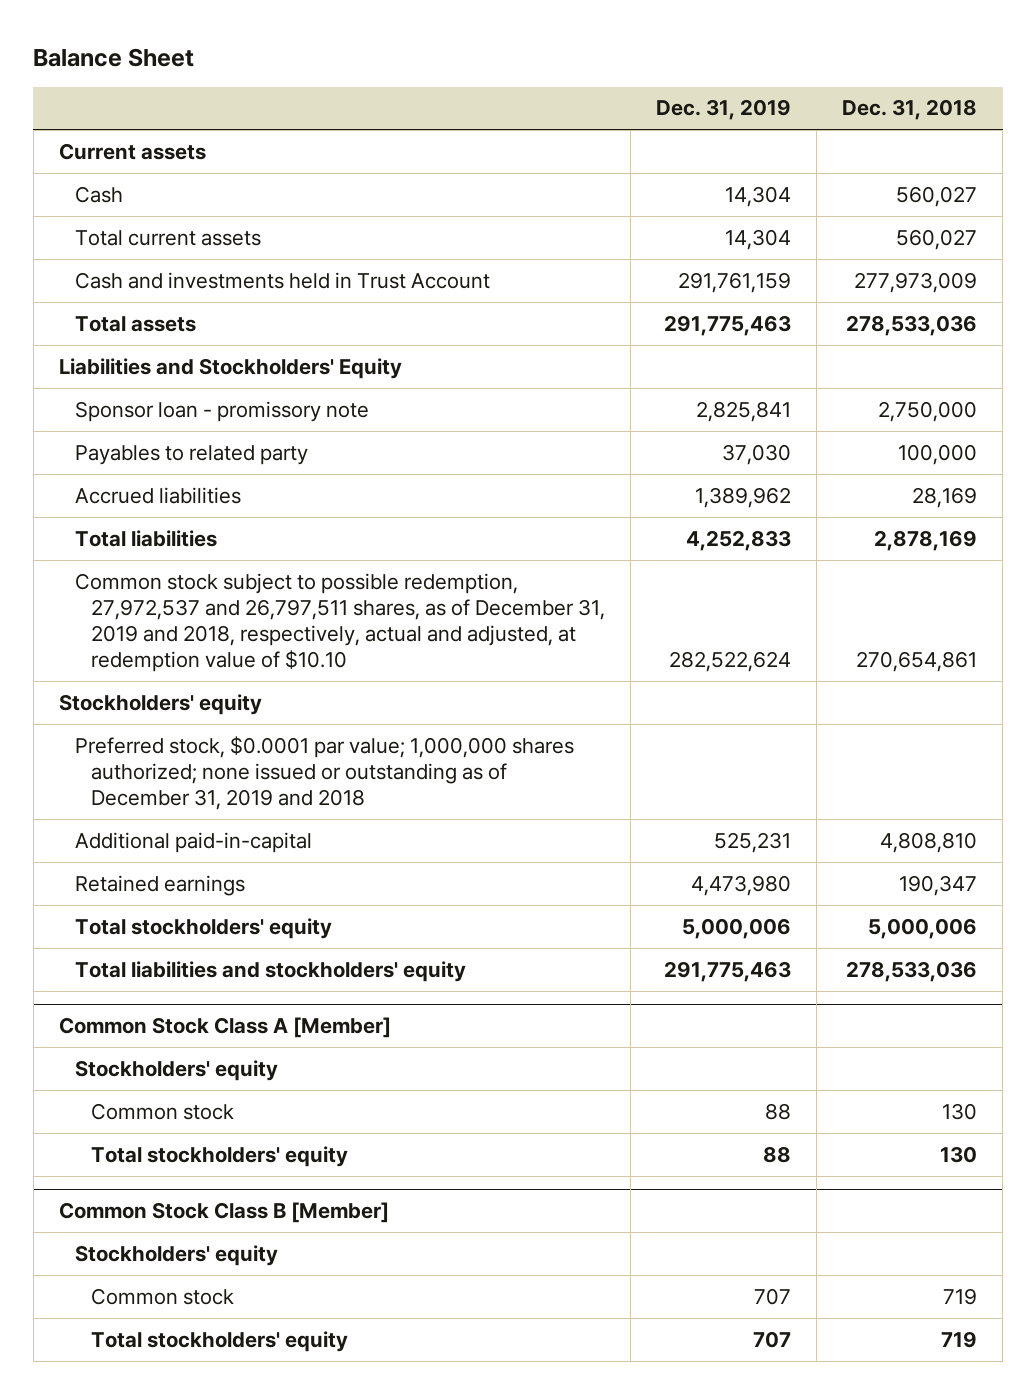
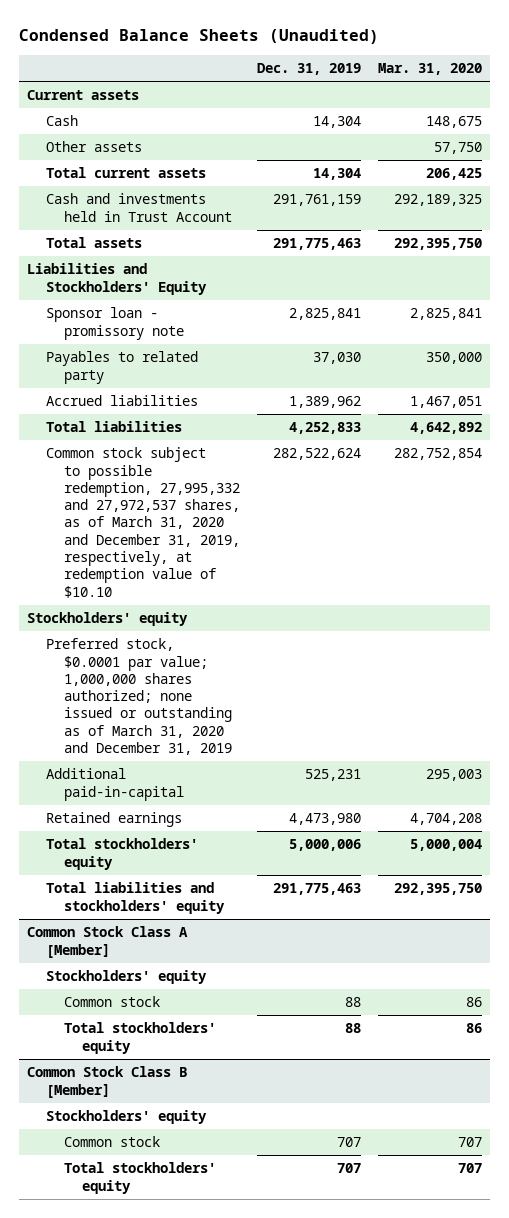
[33,47,195,67] Balance Sheet -> [18,28,379,44] Condensed Balance Sheets (Unaudited)
[842,99,978,121] Dec. 31, 2018 -> none
none -> [377,63,482,76] Mar. 31, 2020
none -> [45,141,142,153] Other assets
[74,572,605,672] Common stock subject to possible redemption, 27,972,537 and 26,797,511 shares, as of December 31, 2019 and 2018, respectively, actual and adjusted, at redemption value of $10.10 -> [45,447,240,598] Common stock subject to possible redemption, 27,995,332 and 27,972,537 shares, as of March 31, 2020 and December 31, 2019, respectively, at redemption value of $10.10
[74,735,574,810] Preferred stock, $0.0001 par value; 1,000,000 shares authorized; none issued or outstanding as of December 31, 2019 and 2018 -> [45,638,232,756] Preferred stock, $0.0001 par value; 1,000,000 shares authorized; none issued or outstanding as of March 31, 2020 and December 31, 2019

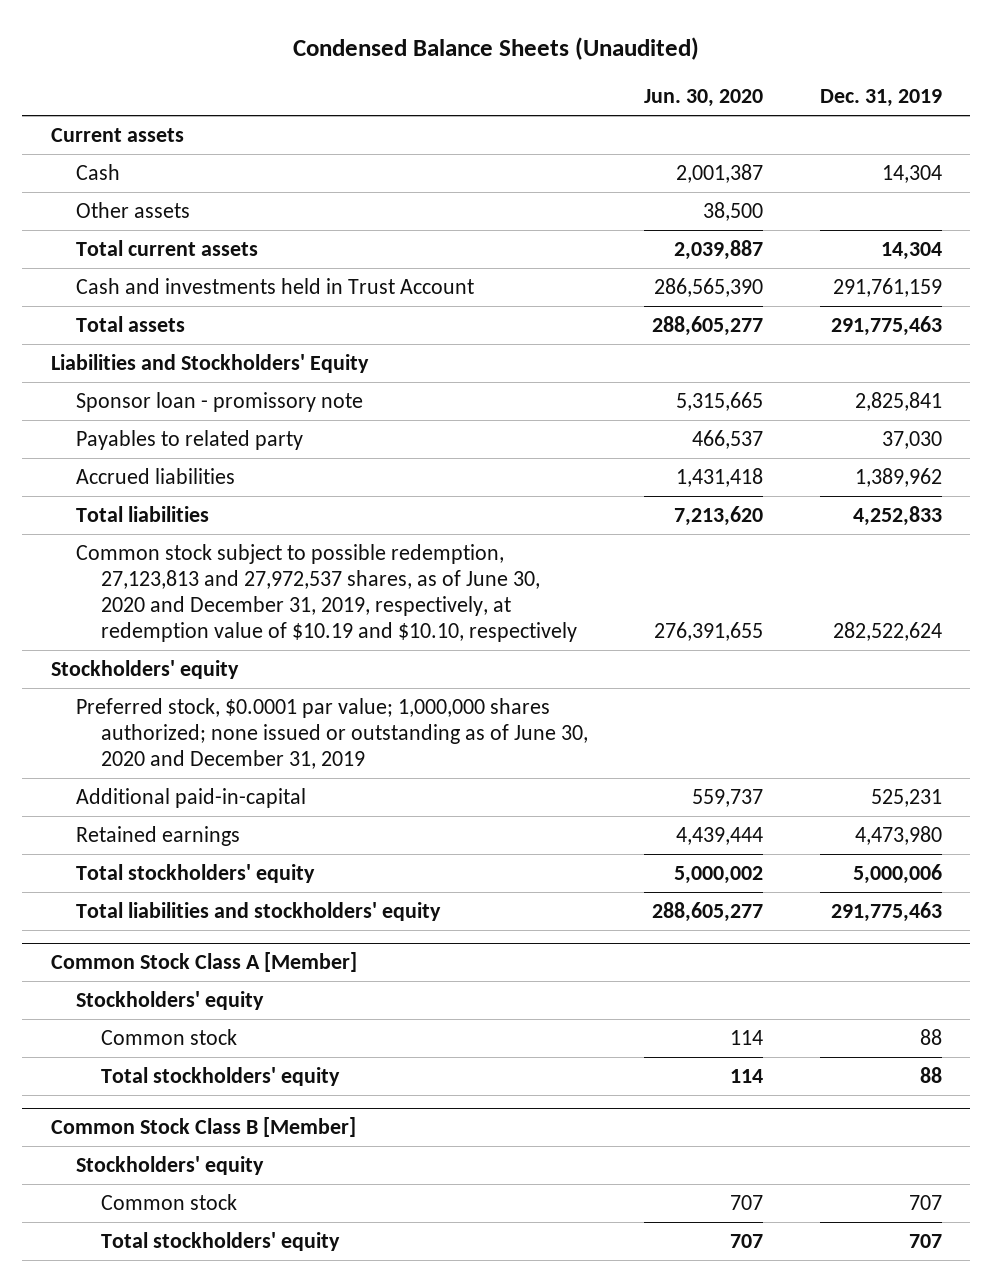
[377,63,482,76] Mar. 31, 2020 -> none
none -> [644,89,764,108] Jun. 30, 2020
[45,447,240,598] Common stock subject to possible redemption, 27,995,332 and 27,972,537 shares, as of March 31, 2020 and December 31, 2019, respectively, at redemption value of $10.10 -> [75,543,577,643] Common stock subject to possible redemption, 27,123,813 and 27,972,537 shares, as of June 30, 2020 and December 31, 2019, respectively, at redemption value of $10.19 and $10.10, respectively
[45,638,232,756] Preferred stock, $0.0001 par value; 1,000,000 shares authorized; none issued or outstanding as of March 31, 2020 and December 31, 2019 -> [75,697,588,770] Preferred stock, $0.0001 par value; 1,000,000 shares authorized; none issued or outstanding as of June 30, 2020 and December 31, 2019

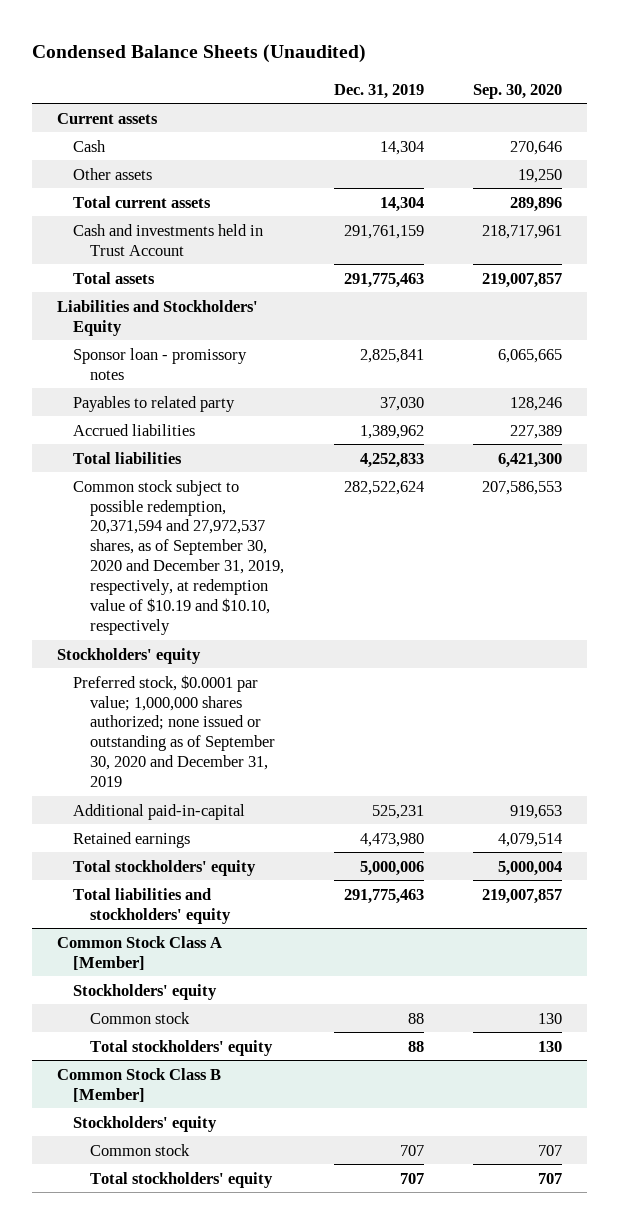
[644,89,764,108] Jun. 30, 2020 -> none
none -> [473,83,563,99] Sep. 30, 2020
[75,391,363,412] Sponsor loan - promissory note -> [73,347,248,380] Sponsor loan - promissory notes
[75,543,577,643] Common stock subject to possible redemption, 27,123,813 and 27,972,537 shares, as of June 30, 2020 and December 31, 2019, respectively, at redemption value of $10.19 and $10.10, respectively -> [73,479,284,636] Common stock subject to possible redemption, 20,371,594 and 27,972,537 shares, as of September 30, 2020 and December 31, 2019, respectively, at redemption value of $10.19 and $10.10, respectively
[75,697,588,770] Preferred stock, $0.0001 par value; 1,000,000 shares authorized; none issued or outstanding as of June 30, 2020 and December 31, 2019 -> [73,674,275,788] Preferred stock, $0.0001 par value; 1,000,000 shares authorized; none issued or outstanding as of September 30, 2020 and December 31, 2019

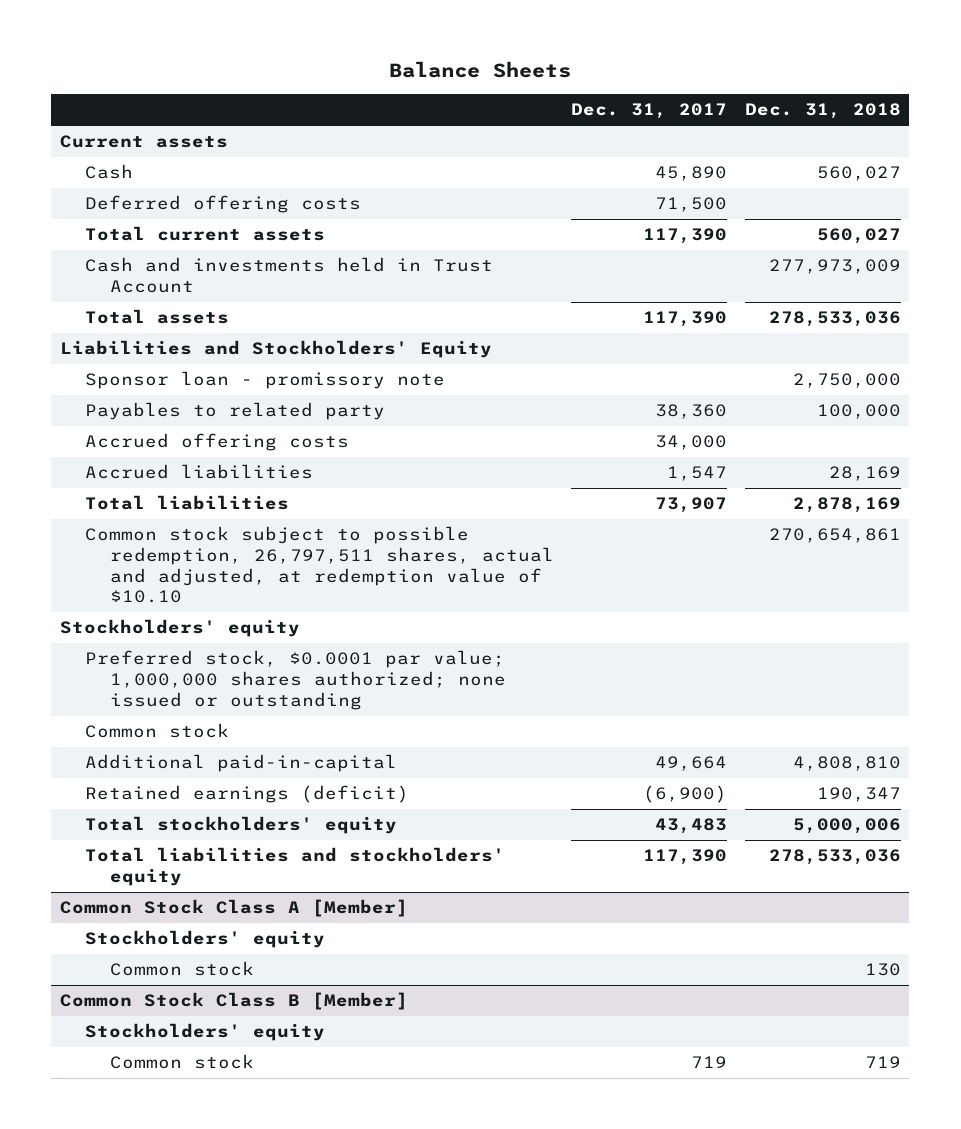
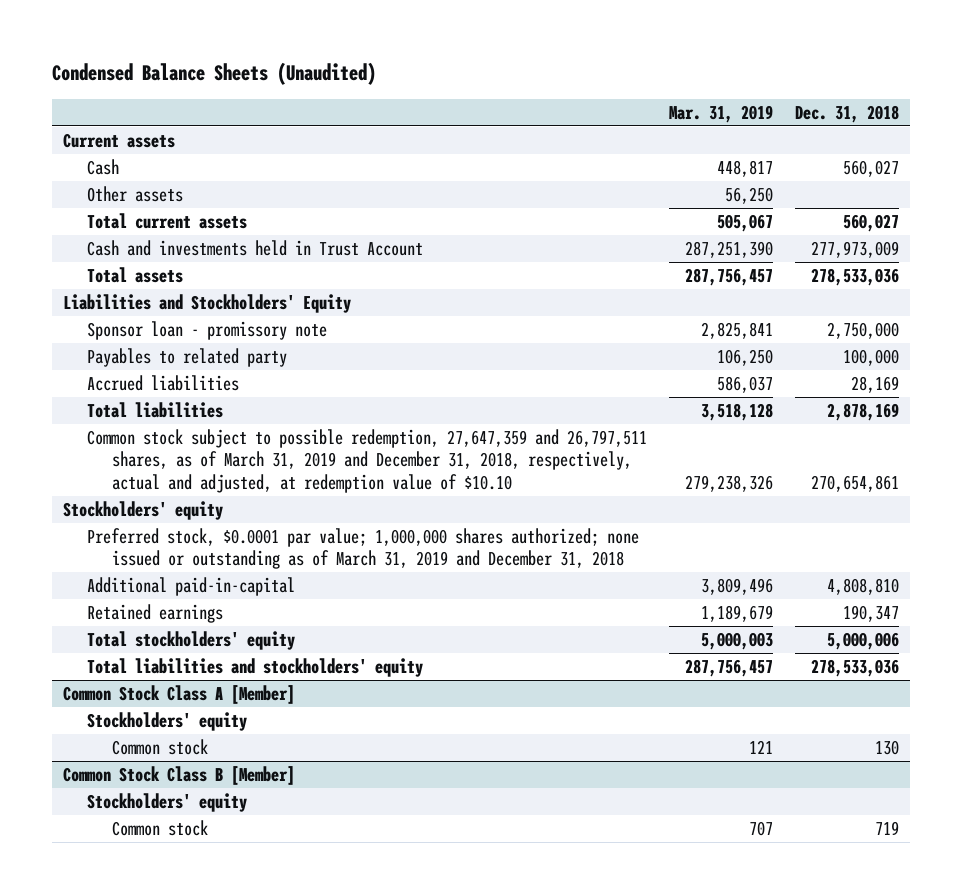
[389,61,572,79] Balance Sheets -> [51,62,376,86] Condensed Balance Sheets (Unaudited)
[571,103,728,120] Dec. 31, 2017 -> none
none -> [669,104,774,123] Mar. 31, 2019
[85,195,362,214] Deferred offering costs -> none
none -> [87,185,184,202] Other assets
[85,433,350,452] Accrued offering costs -> none
[85,526,554,604] Common stock subject to possible redemption, 26,797,511 shares, actual and adjusted, at redemption value of $10.10 -> [87,428,648,493] Common stock subject to possible redemption, 27,647,359 and 26,797,511 shares, as of March 31, 2019 and December 31, 2018, respectively, actual and adjusted, at redemption value of $10.10
[85,723,230,739] Common stock -> none
[85,650,506,710] Preferred stock, $0.0001 par value; 1,000,000 shares authorized; none issued or outstanding -> [87,527,640,570] Preferred stock, $0.0001 par value; 1,000,000 shares authorized; none issued or outstanding as of March 31, 2019 and December 31, 2018
[85,785,410,804] Retained earnings (deficit) -> [87,603,224,623] Retained earnings

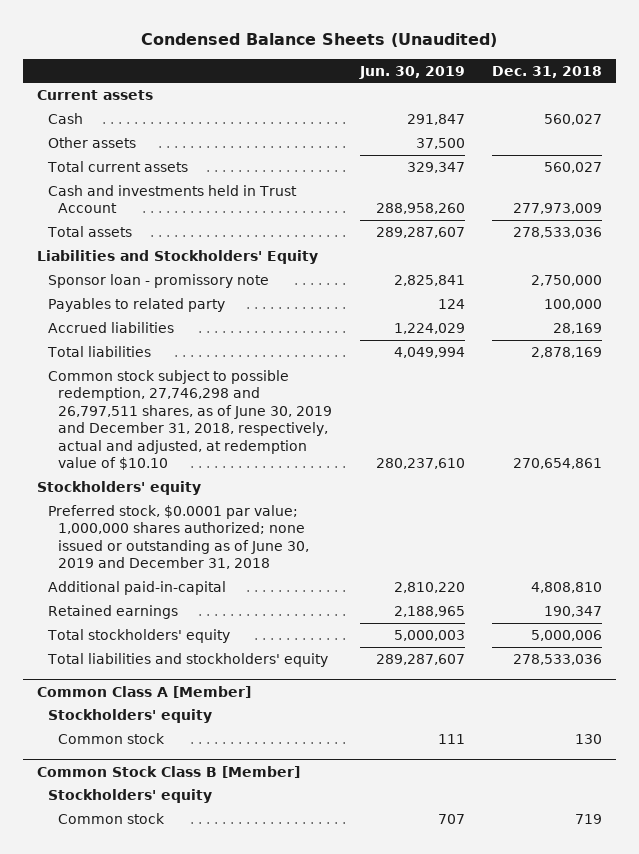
[669,104,774,123] Mar. 31, 2019 -> none
none -> [358,65,465,79] Jun. 30, 2019
[87,428,648,493] Common stock subject to possible redemption, 27,647,359 and 26,797,511 shares, as of March 31, 2019 and December 31, 2018, respectively, actual and adjusted, at redemption value of $10.10 -> [47,369,333,470] Common stock subject to possible redemption, 27,746,298 and 26,797,511 shares, as of June 30, 2019 and December 31, 2018, respectively, actual and adjusted, at redemption value of $10.10
[87,527,640,570] Preferred stock, $0.0001 par value; 1,000,000 shares authorized; none issued or outstanding as of March 31, 2019 and December 31, 2018 -> [47,504,310,570] Preferred stock, $0.0001 par value; 1,000,000 shares authorized; none issued or outstanding as of June 30, 2019 and December 31, 2018
[62,684,295,704] Common Stock Class A [Member] -> [36,685,251,698] Common Class A [Member]

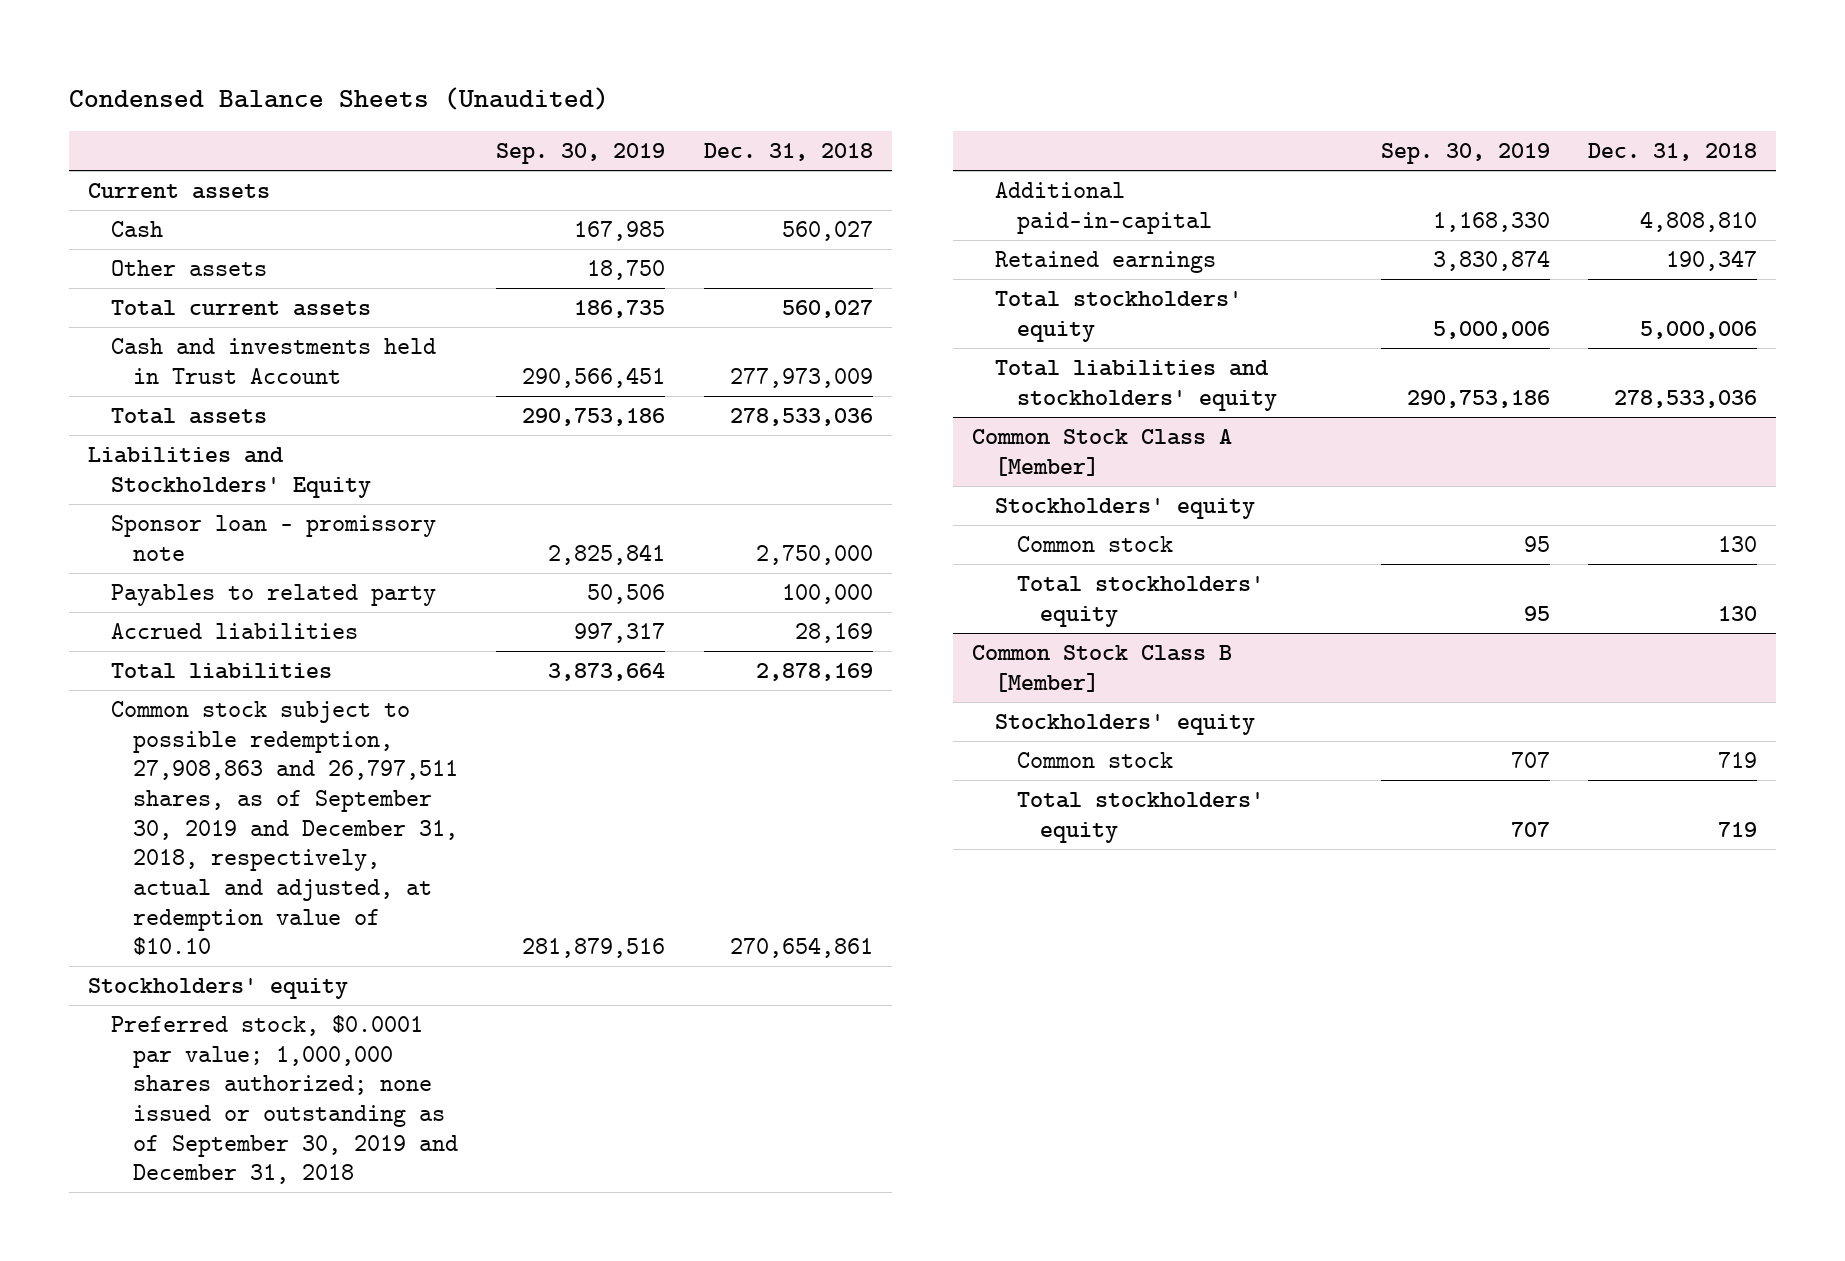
[358,65,465,79] Jun. 30, 2019 -> none
none -> [496,143,666,165] Sep. 30, 2019
[47,369,333,470] Common stock subject to possible redemption, 27,746,298 and 26,797,511 shares, as of June 30, 2019 and December 31, 2018, respectively, actual and adjusted, at redemption value of $10.10 -> [110,700,459,956] Common stock subject to possible redemption, 27,908,863 and 26,797,511 shares, as of September 30, 2019 and December 31, 2018, respectively, actual and adjusted, at redemption value of $10.10
[47,504,310,570] Preferred stock, $0.0001 par value; 1,000,000 shares authorized; none issued or outstanding as of June 30, 2019 and December 31, 2018 -> [110,1014,459,1185] Preferred stock, $0.0001 par value; 1,000,000 shares authorized; none issued or outstanding as of September 30, 2019 and December 31, 2018
[36,685,251,698] Common Class A [Member] -> [972,428,1233,476] Common Stock Class A [Member]
none -> [1017,575,1265,627] Total stockholders' equity
none -> [1017,791,1265,843] Total stockholders' equity

